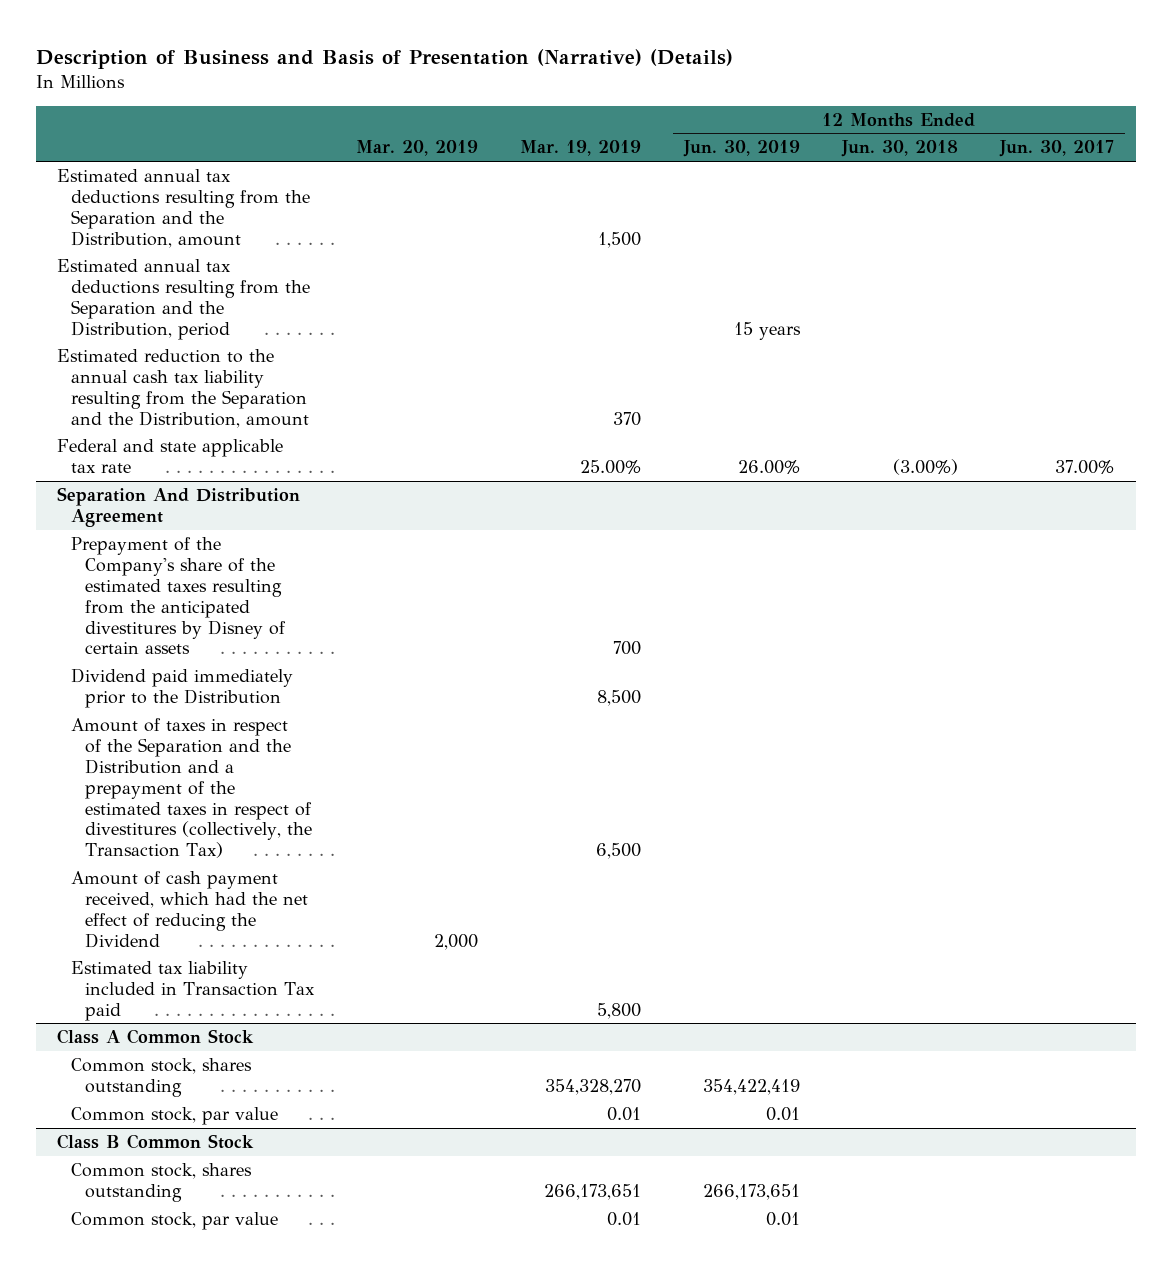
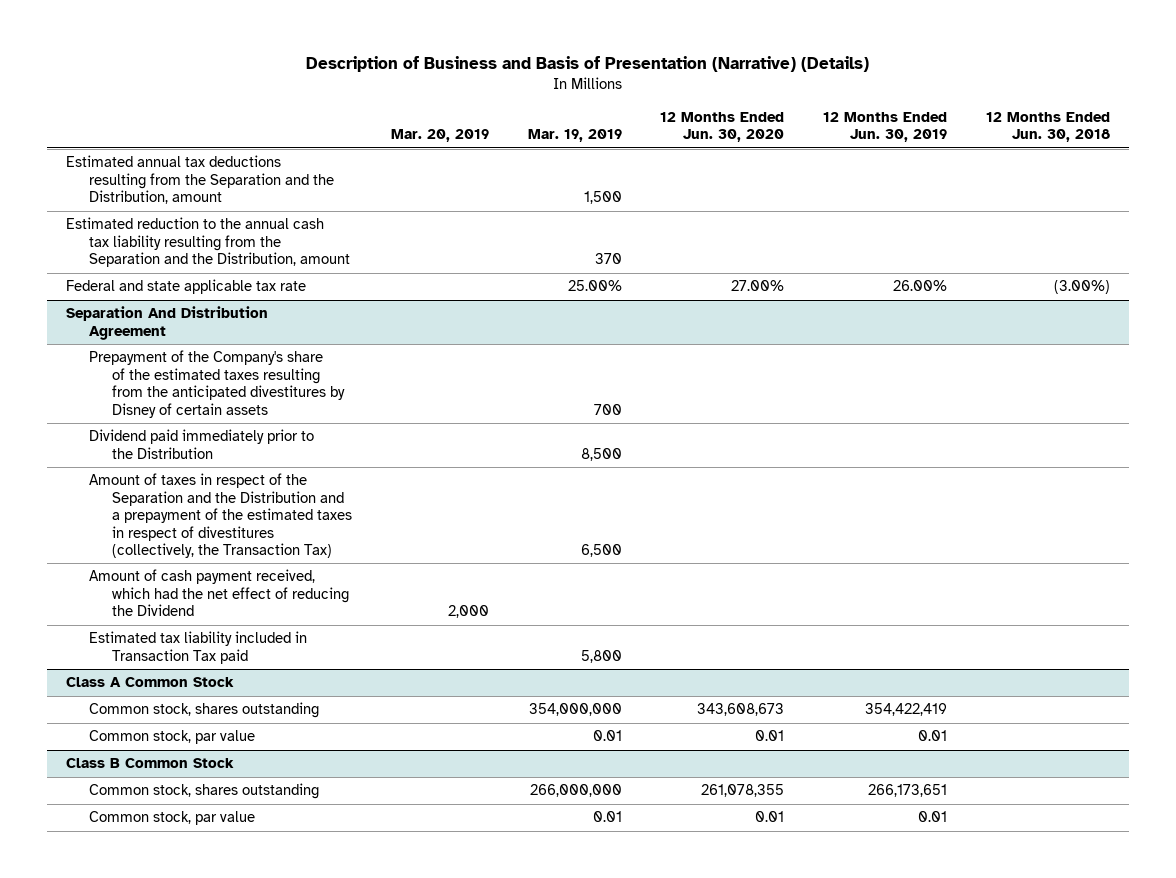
[999,140,1115,158] Jun. 30, 2017 -> none
none -> [660,112,785,143] 12 Months Ended Jun. 30, 2020
[57,259,311,340] Estimated annual tax deductions resulting from the Separation and the Distribution, period -> none
[545,1078,642,1095] 354,328,270 -> [528,703,622,717] 354,000,000
[544,1183,642,1200] 266,173,651 -> [529,784,622,798] 266,000,000

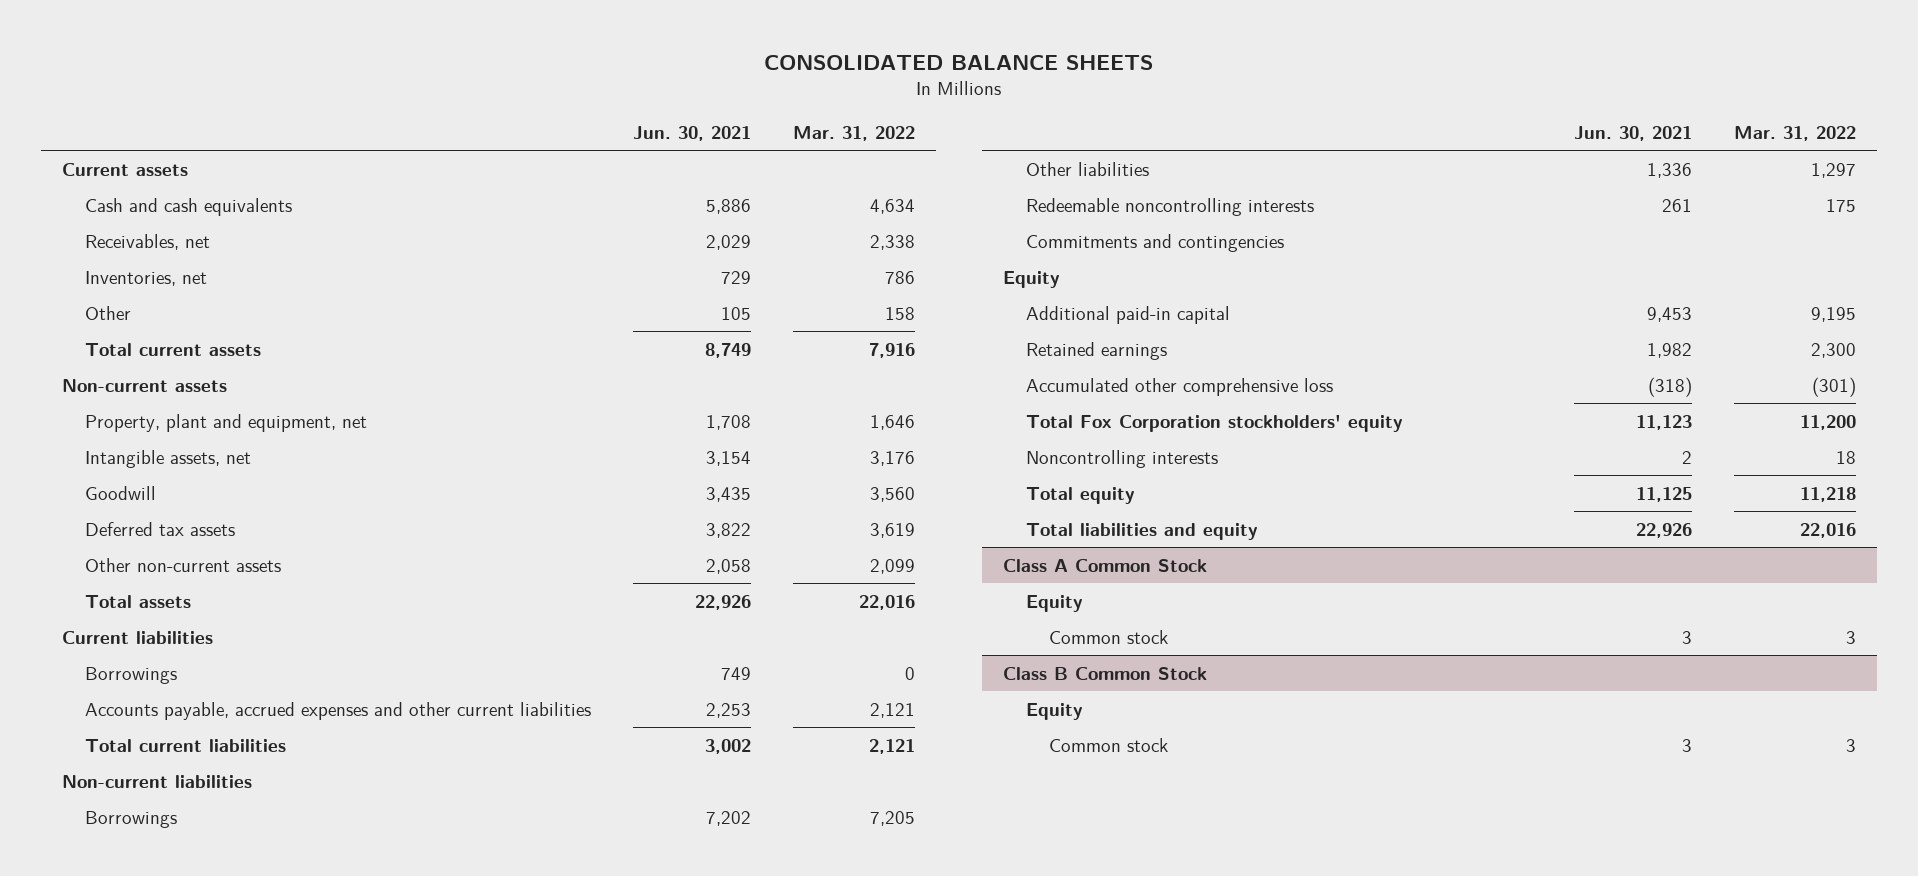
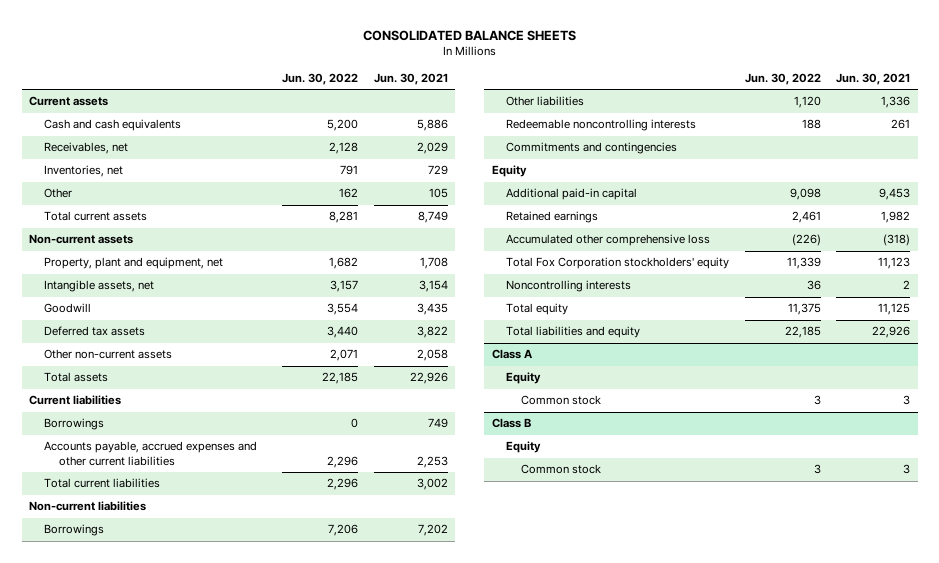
[792,125,915,141] Mar. 31, 2022 -> none
none -> [282,72,359,85] Jun. 30, 2022
[1003,558,1208,572] Class A Common Stock -> [491,349,533,360] Class A
[1003,666,1208,680] Class B Common Stock -> [491,418,531,429] Class B

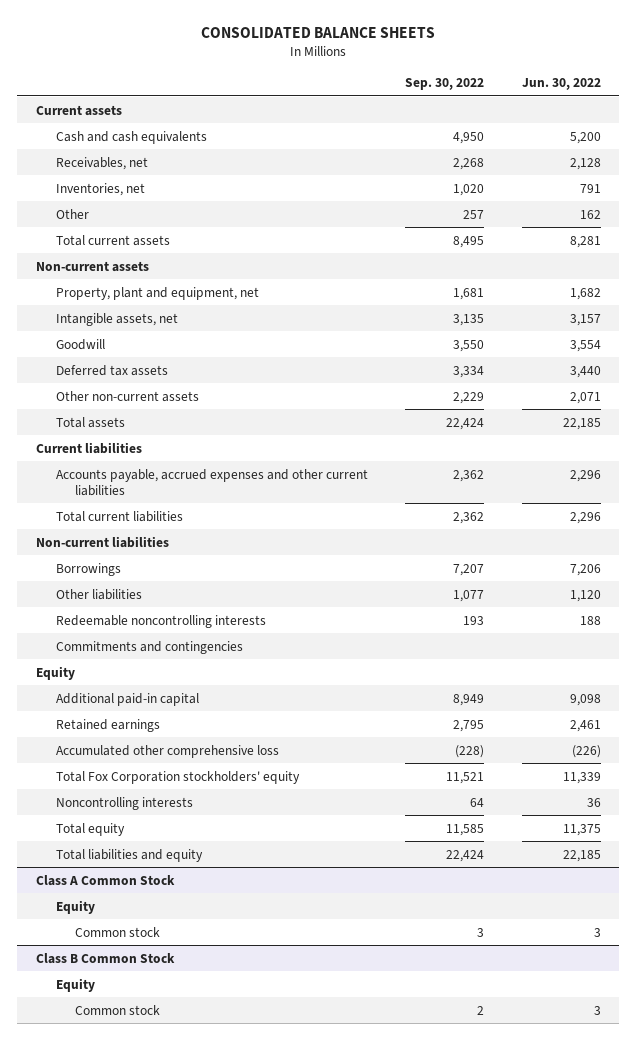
[373,72,448,85] Jun. 30, 2021 -> none
none -> [405,77,485,90] Sep. 30, 2022
[44,418,105,431] Borrowings -> none
[491,349,533,360] Class A -> [36,874,176,886] Class A Common Stock
[491,418,531,429] Class B -> [36,952,176,964] Class B Common Stock

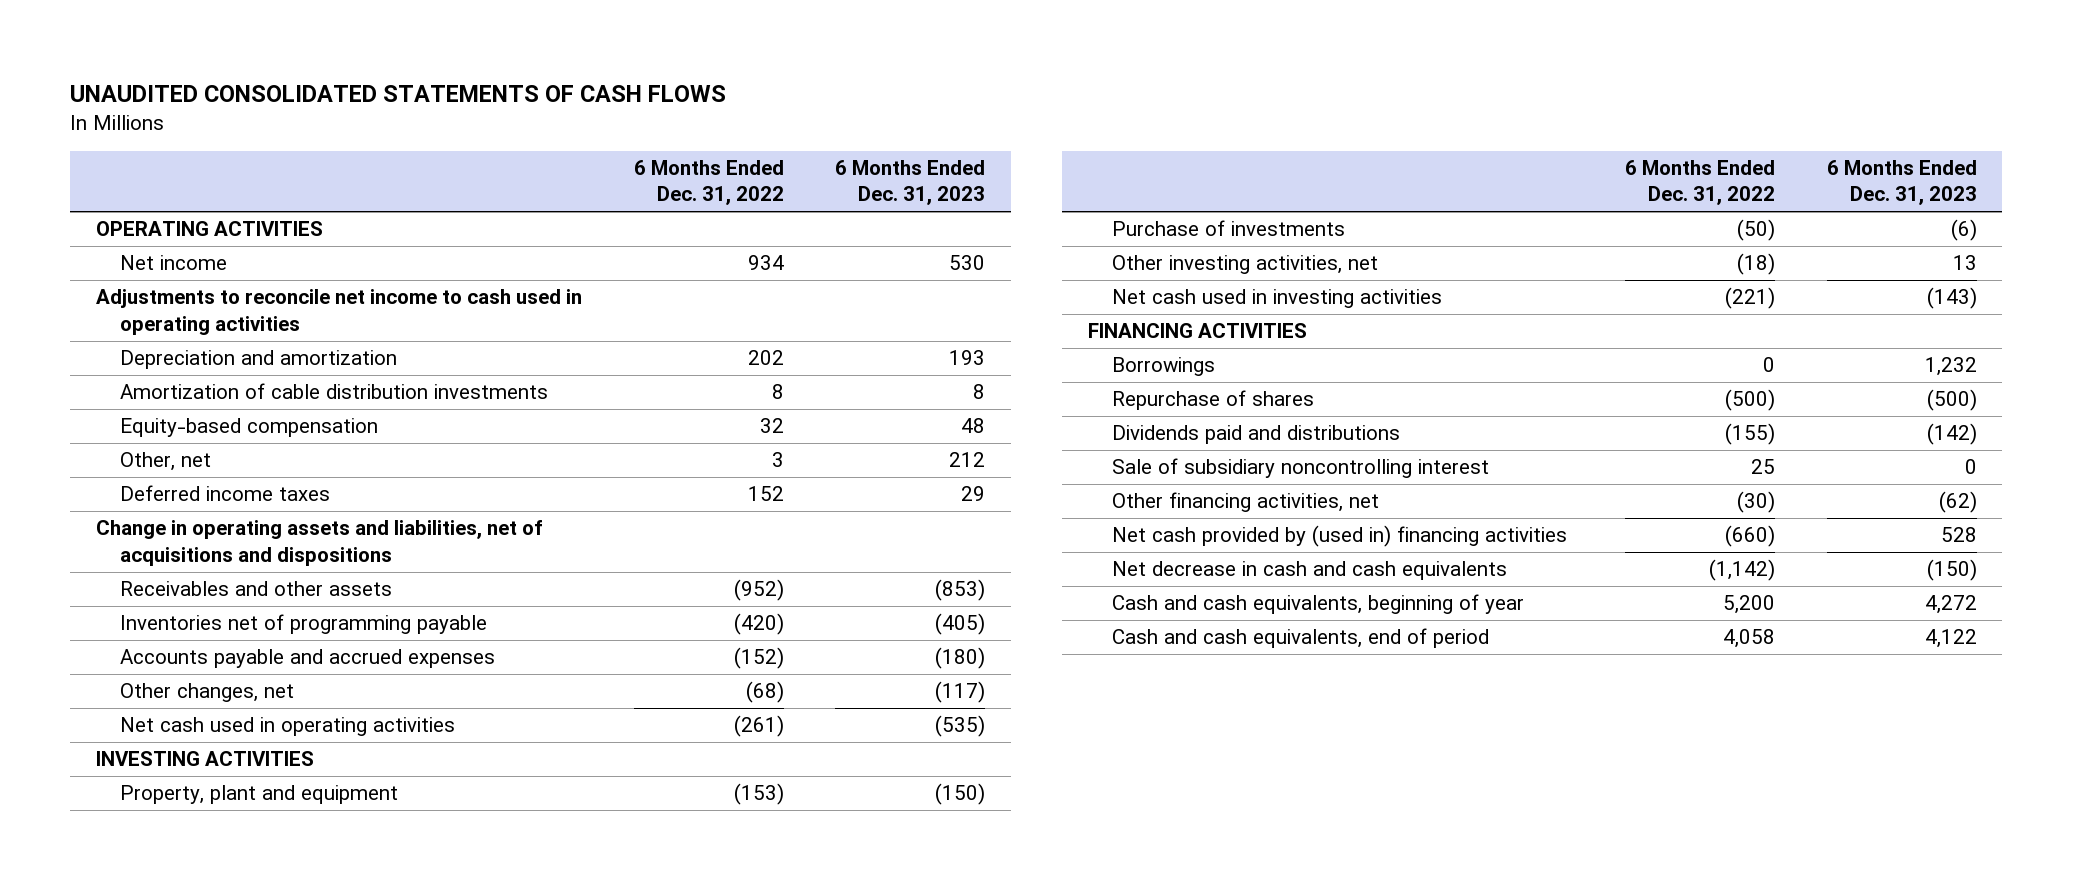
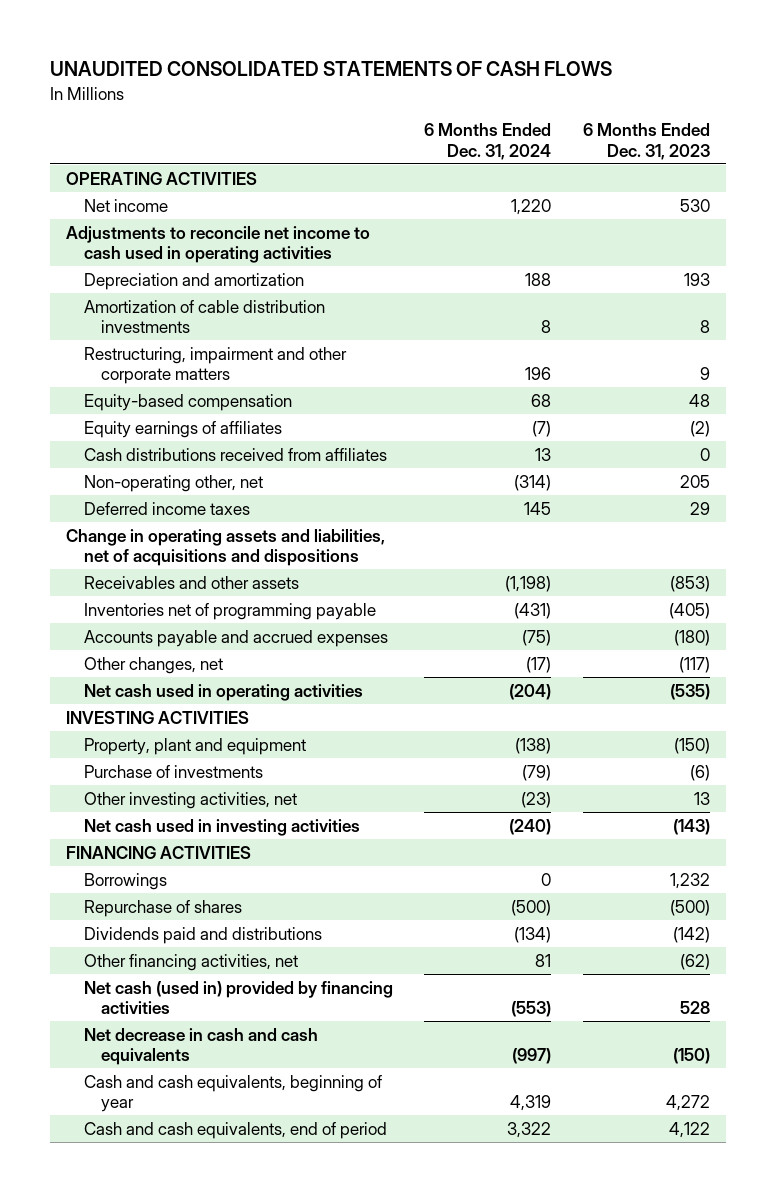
[633,159,784,206] 6 Months Ended Dec. 31, 2022 -> none
none -> [424,123,552,160] 6 Months Ended Dec. 31, 2024
none -> [83,346,347,385] Restructuring, impairment and other corporate matters
none -> [83,420,282,438] Equity earnings of affiliates
none -> [83,447,387,461] Cash distributions received from affiliates
[120,452,212,472] Other, net -> [83,474,263,492] Non-operating other, net
[948,452,985,468] 212 -> [679,474,710,488] 205
[1111,458,1489,479] Sale of subsidiary noncontrolling interest -> none
[1111,525,1567,548] Net cash provided by (used in) financing activities -> [83,980,393,1015] Net cash (used in) provided by financing activities

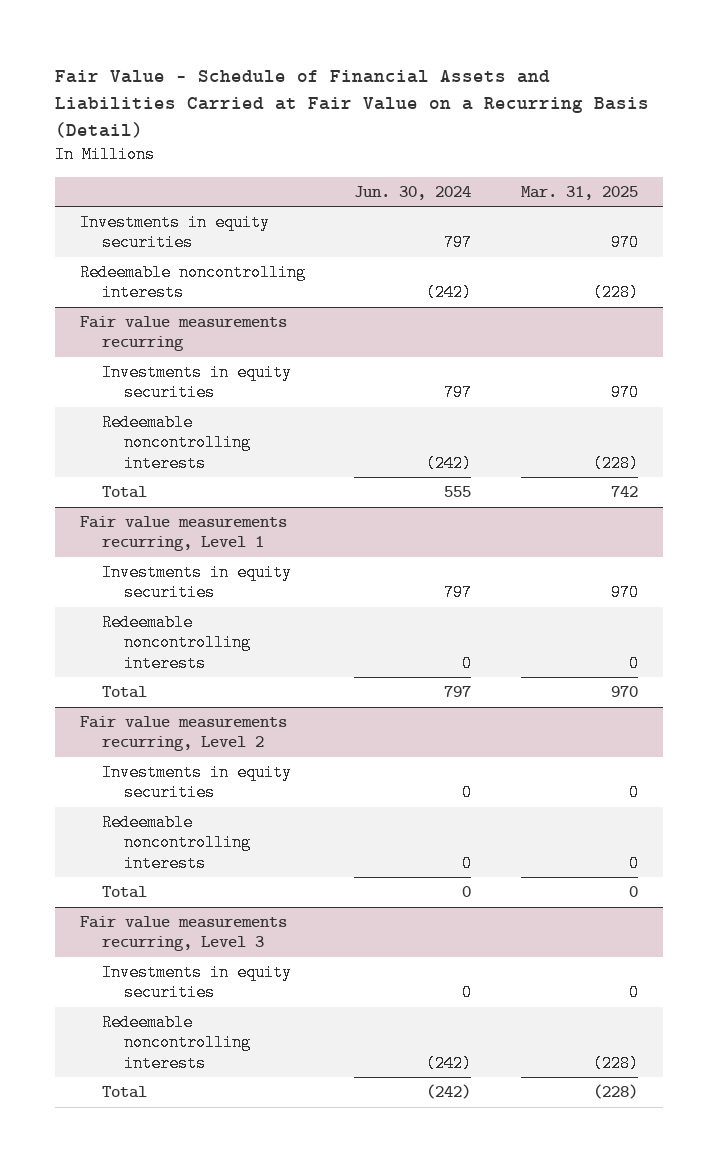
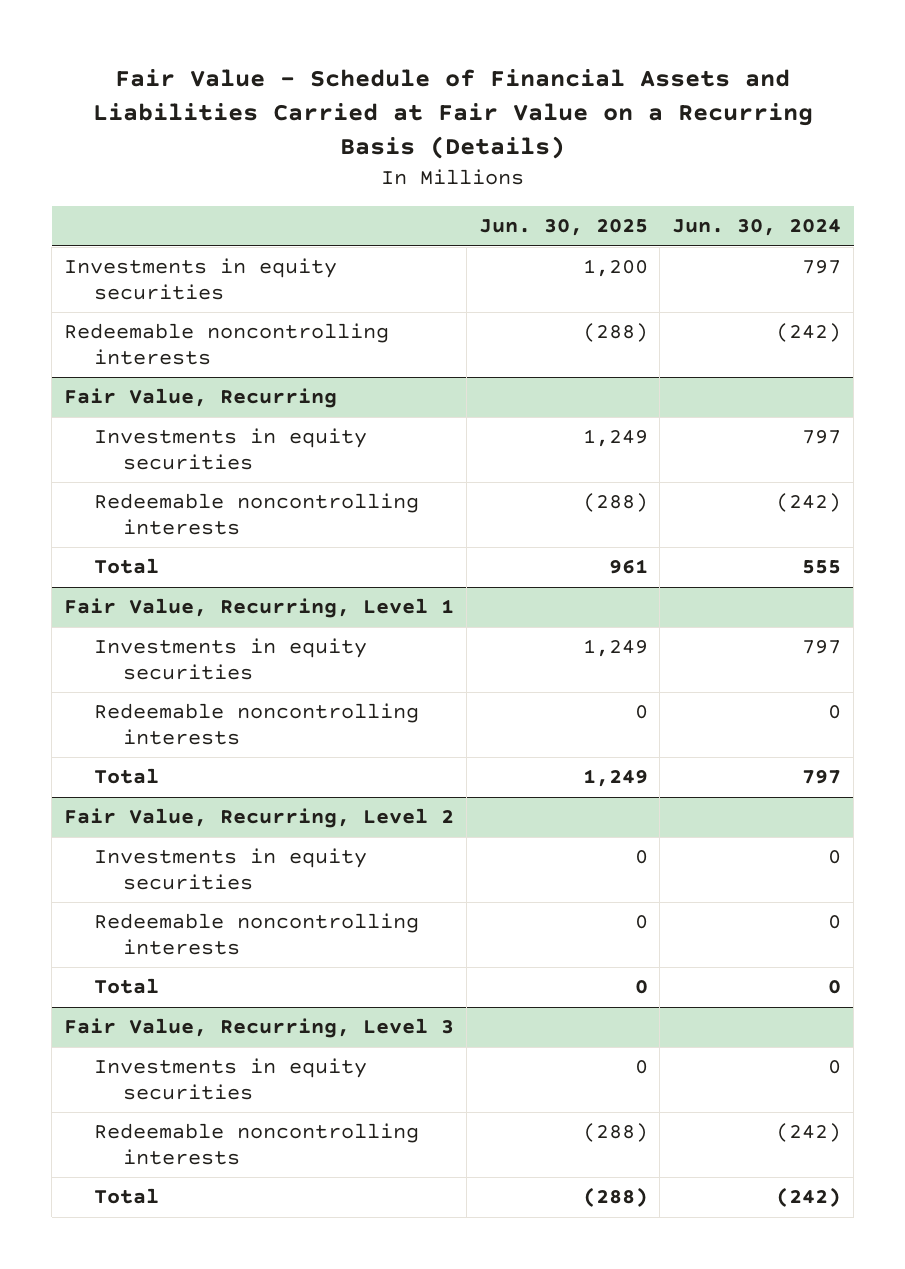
[54,69,649,138] Fair Value - Schedule of Financial Assets and Liabilities Carried at Fair Value on a Recurring Basis (Detail) -> [92,69,813,160] Fair Value - Schedule of Financial Assets and Liabilities Carried at Fair Value on a Recurring Basis (Details)
[521,185,639,200] Mar. 31, 2025 -> none
none -> [478,219,648,237] Jun. 30, 2025
[79,316,287,352] Fair value measurements recurring -> [64,388,338,409] Fair Value, Recurring
[79,516,287,552] Fair value measurements recurring, Level 1 -> [64,598,455,619] Fair Value, Recurring, Level 1
[79,716,287,752] Fair value measurements recurring, Level 2 -> [64,808,455,829] Fair Value, Recurring, Level 2
[79,916,287,952] Fair value measurements recurring, Level 3 -> [64,1018,455,1039] Fair Value, Recurring, Level 3

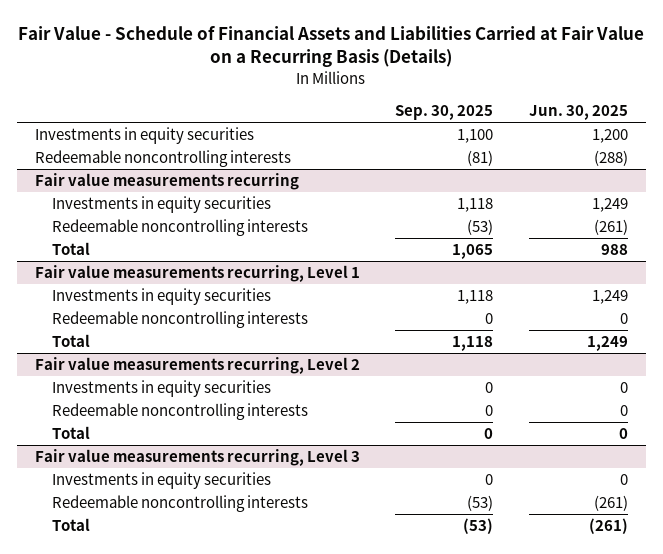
[672,219,842,237] Jun. 30, 2024 -> none
none -> [395,104,494,120] Sep. 30, 2025
[64,388,338,409] Fair Value, Recurring -> [34,173,299,191] Fair value measurements recurring
[582,493,648,513] (288) -> [593,219,628,236] (261)
[608,559,648,575] 961 -> [600,244,628,256] 988
[64,598,455,619] Fair Value, Recurring, Level 1 -> [34,265,360,283] Fair value measurements recurring, Level 1
[64,808,455,829] Fair Value, Recurring, Level 2 -> [34,357,360,375] Fair value measurements recurring, Level 2
[64,1018,455,1039] Fair Value, Recurring, Level 3 -> [34,449,360,467] Fair value measurements recurring, Level 3
[582,1123,648,1143] (288) -> [593,495,628,512] (261)
[582,1187,648,1208] (288) -> [588,518,628,535] (261)

